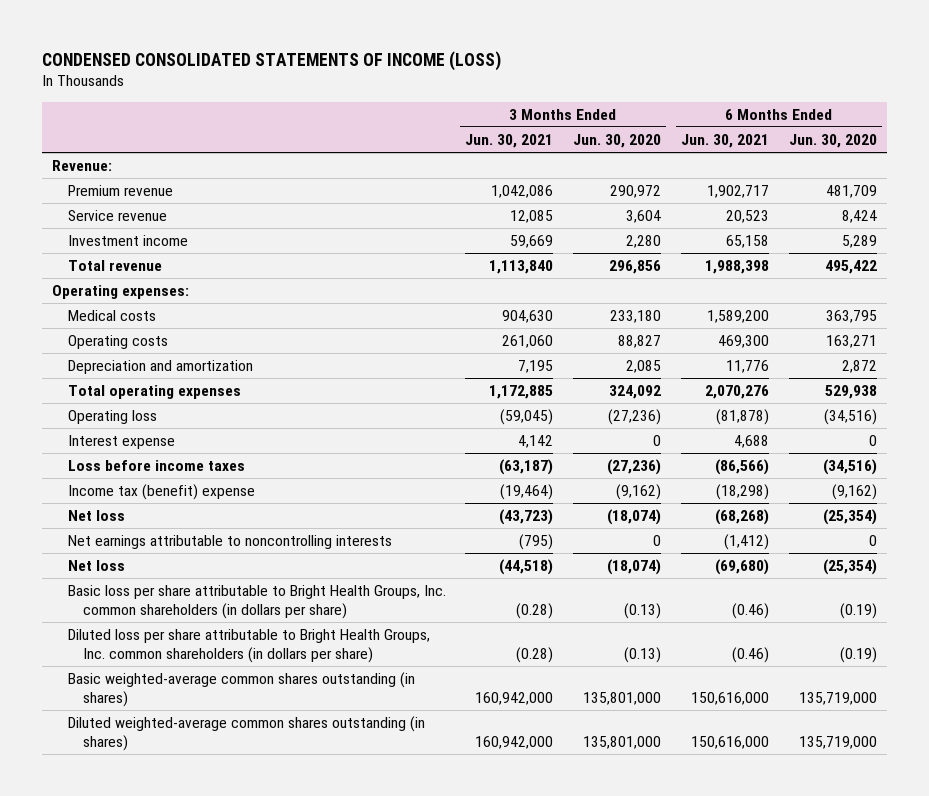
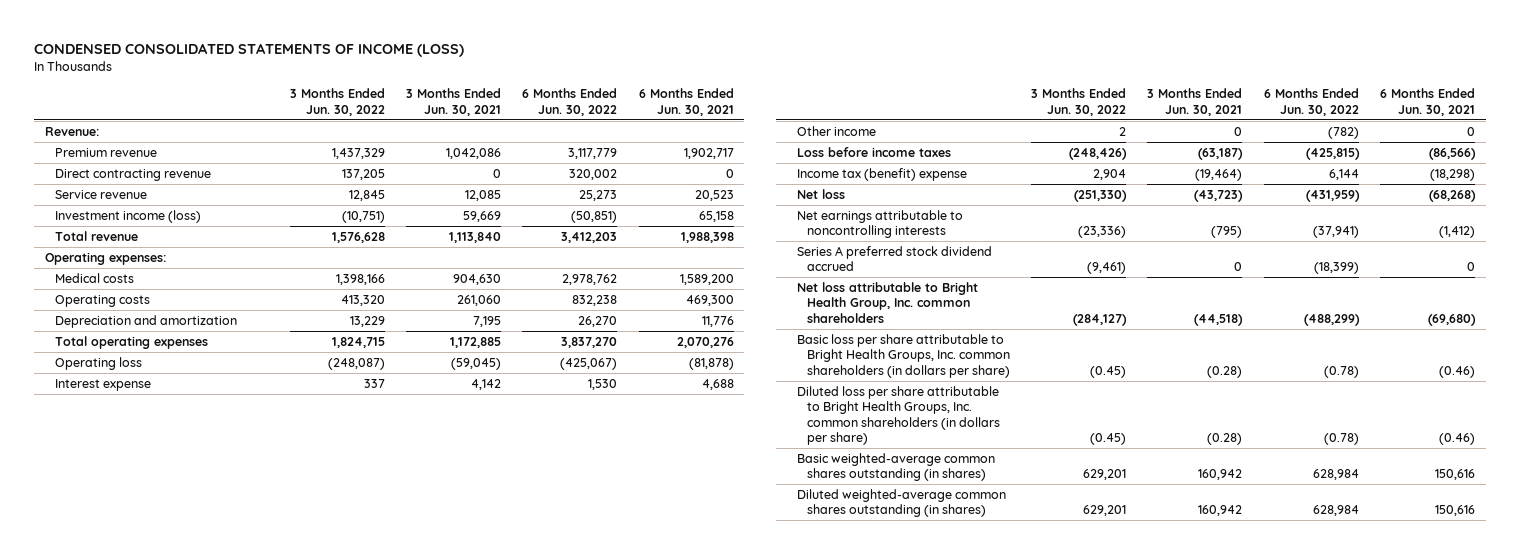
[573,133,662,148] Jun. 30, 2020 -> none
[789,133,878,148] Jun. 30, 2020 -> none
none -> [289,88,385,116] 3 Months Ended Jun. 30, 2022
none -> [522,88,618,116] 6 Months Ended Jun. 30, 2022
none -> [55,168,212,181] Direct contracting revenue
[67,235,188,247] Investment income -> [55,209,202,223] Investment income (loss)
none -> [796,125,876,136] Other income
none -> [796,245,992,272] Series A preferred stock dividend accrued
[67,560,125,572] Net loss -> [796,281,978,323] Net loss attributable to Bright Health Group, Inc. common shareholders
[475,691,554,705] 160,942,000 -> [1198,469,1243,481] 160,942
[691,691,770,705] 150,616,000 -> [1434,469,1475,481] 150,616
[475,735,554,749] 160,942,000 -> [1198,505,1243,517] 160,942
[691,735,770,749] 150,616,000 -> [1434,505,1475,517] 150,616

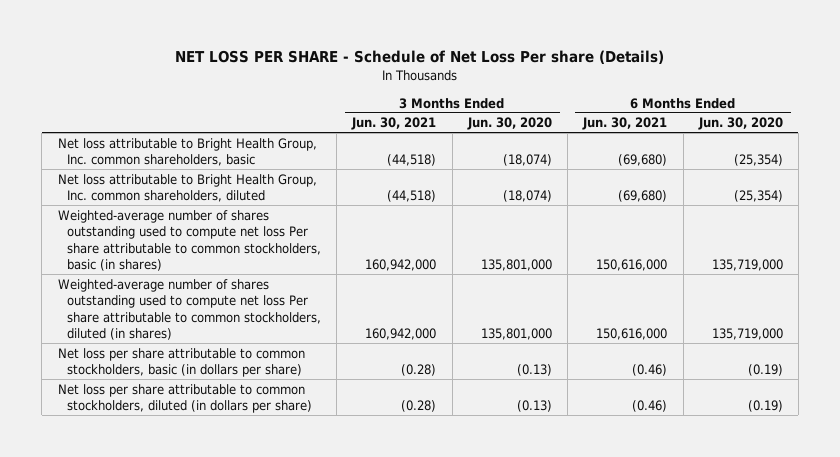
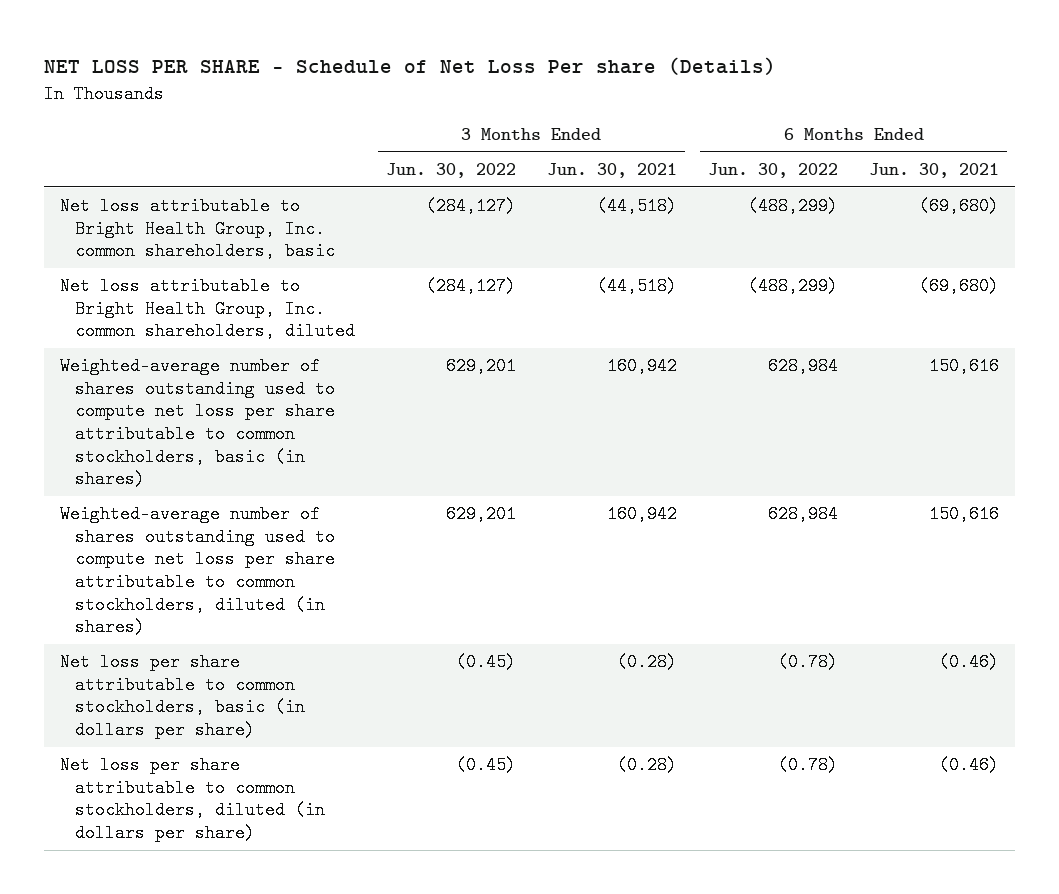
[466,117,552,131] Jun. 30, 2020 -> none
[697,117,783,131] Jun. 30, 2020 -> none
none -> [385,162,516,178] Jun. 30, 2022
none -> [708,162,839,178] Jun. 30, 2022
[57,209,322,272] Weighted-average number of shares outstanding used to compute net loss Per share attributable to common stockholders, basic (in shares) -> [59,357,335,489] Weighted-average number of shares outstanding used to compute net loss per share attributable to common stockholders, basic (in shares)
[365,259,437,272] 160,942,000 -> [607,357,678,376] 160,942
[596,259,668,272] 150,616,000 -> [929,357,1000,376] 150,616
[57,278,322,341] Weighted-average number of shares outstanding used to compute net loss Per share attributable to common stockholders, diluted (in shares) -> [59,505,335,637] Weighted-average number of shares outstanding used to compute net loss per share attributable to common stockholders, diluted (in shares)
[365,328,437,341] 160,942,000 -> [607,505,678,524] 160,942
[596,328,668,341] 150,616,000 -> [929,505,1000,524] 150,616

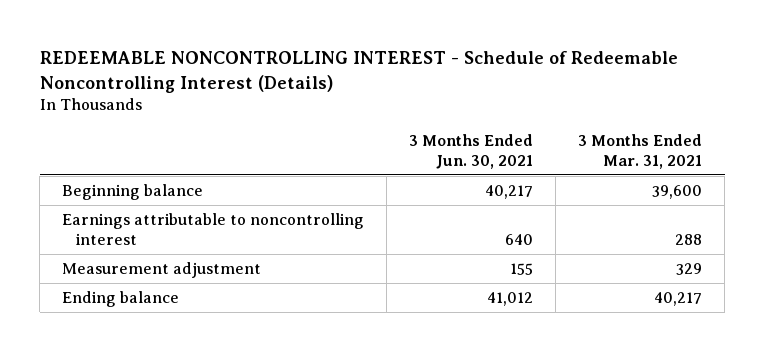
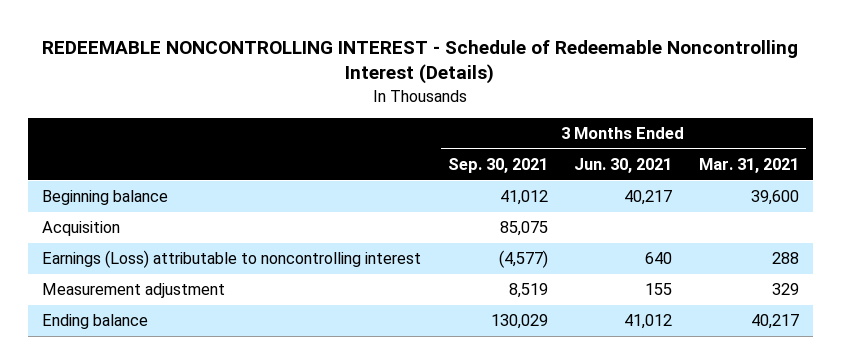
none -> [447,158,548,174] Sep. 30, 2021
none -> [41,221,120,237] Acquisition
[62,212,365,246] Earnings attributable to noncontrolling interest -> [41,250,421,269] Earnings (Loss) attributable to noncontrolling interest

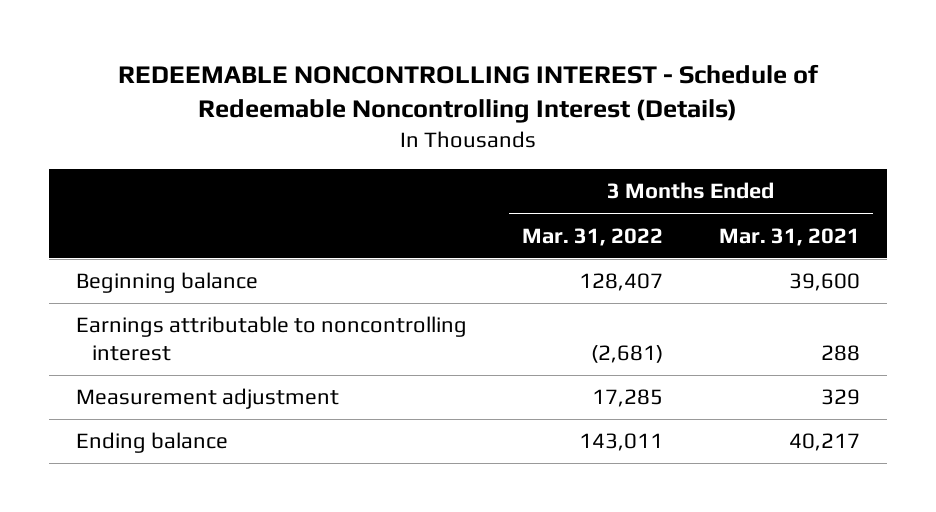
[447,158,548,174] Sep. 30, 2021 -> none
[574,158,673,174] Jun. 30, 2021 -> none
none -> [522,227,664,246] Mar. 31, 2022
[41,221,120,237] Acquisition -> none
[41,250,421,269] Earnings (Loss) attributable to noncontrolling interest -> [76,316,468,362] Earnings attributable to noncontrolling interest

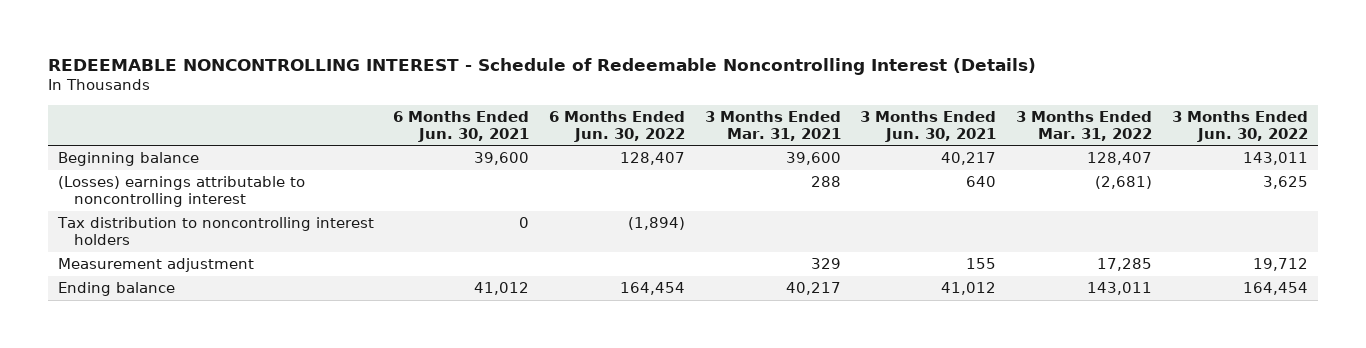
none -> [393,110,530,142] 6 Months Ended Jun. 30, 2021
none -> [549,110,686,142] 6 Months Ended Jun. 30, 2022
none -> [860,110,997,142] 3 Months Ended Jun. 30, 2021
none -> [1171,110,1308,142] 3 Months Ended Jun. 30, 2022
[76,316,468,362] Earnings attributable to noncontrolling interest -> [57,176,305,208] (Losses) earnings attributable to noncontrolling interest
none -> [56,217,374,246] Tax distribution to noncontrolling interest holders

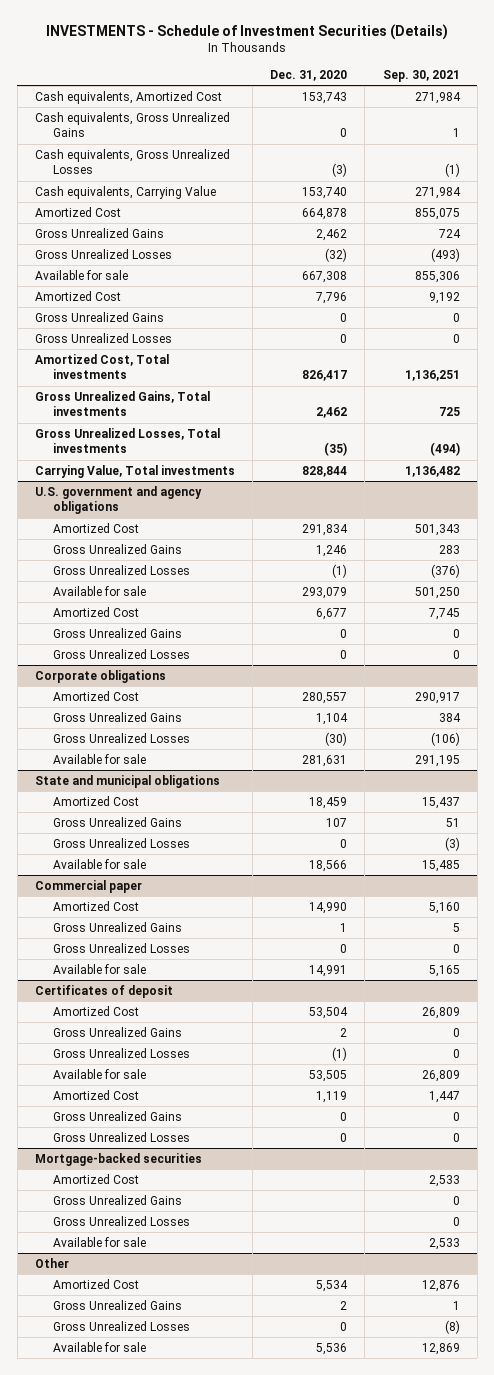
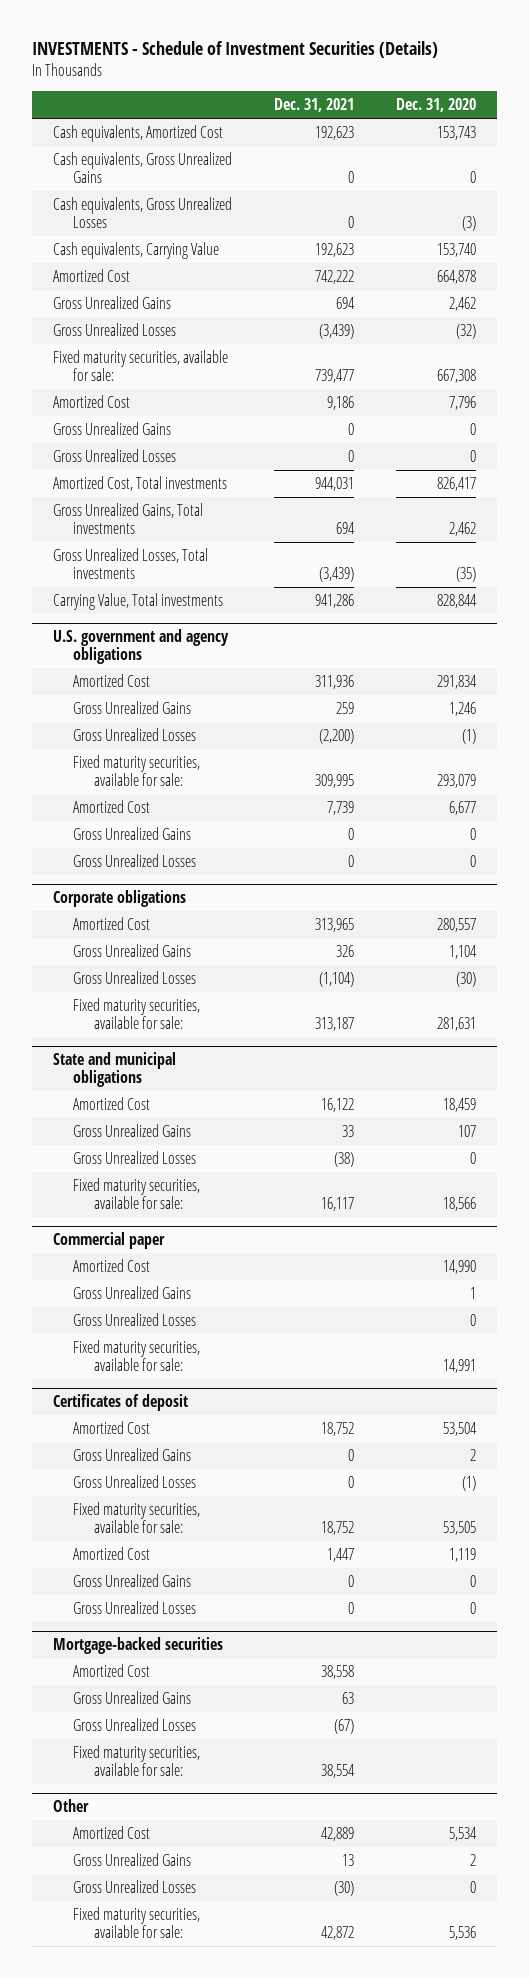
[382,70,460,83] Sep. 30, 2021 -> none
none -> [273,98,354,113] Dec. 31, 2021
[34,269,128,280] Available for sale -> [52,349,228,382] Fixed maturity securities, available for sale:
[53,585,147,596] Available for sale -> [73,754,201,787] Fixed maturity securities, available for sale:
[53,753,147,764] Available for sale -> [73,997,201,1030] Fixed maturity securities, available for sale:
[53,858,147,869] Available for sale -> [73,1177,201,1210] Fixed maturity securities, available for sale:
[53,963,147,974] Available for sale -> [73,1339,201,1372] Fixed maturity securities, available for sale:
[53,1068,147,1079] Available for sale -> [73,1501,201,1534] Fixed maturity securities, available for sale:
[53,1236,147,1247] Available for sale -> [73,1744,201,1777] Fixed maturity securities, available for sale:
[53,1341,147,1352] Available for sale -> [73,1906,201,1939] Fixed maturity securities, available for sale:

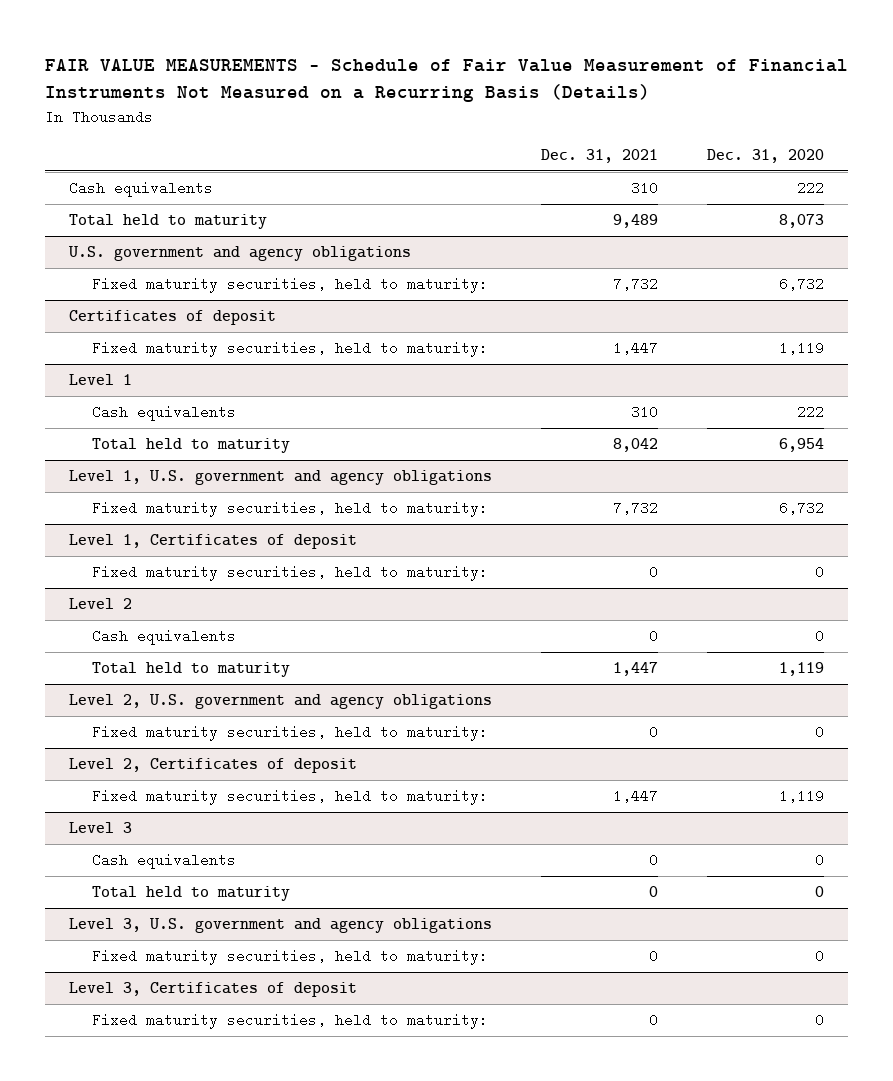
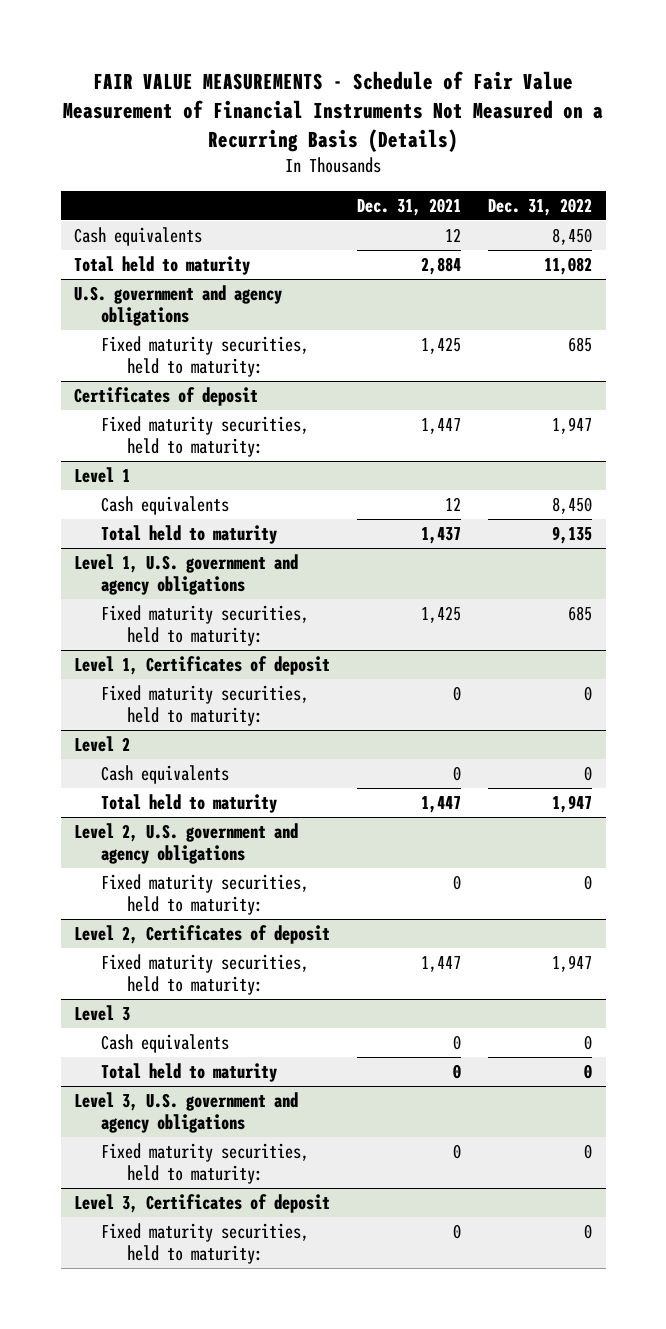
[706,148,824,163] Dec. 31, 2020 -> none
none -> [488,197,593,216] Dec. 31, 2022
[631,181,659,196] 310 -> [445,227,462,242] 12
[613,214,659,229] 9,489 -> [421,256,462,275] 2,884
[613,277,659,292] 7,732 -> [421,336,462,354] 1,425
[631,405,659,420] 310 -> [445,496,462,511] 12
[613,438,659,453] 8,042 -> [421,526,462,544] 1,437
[613,501,659,516] 7,732 -> [421,605,462,623] 1,425

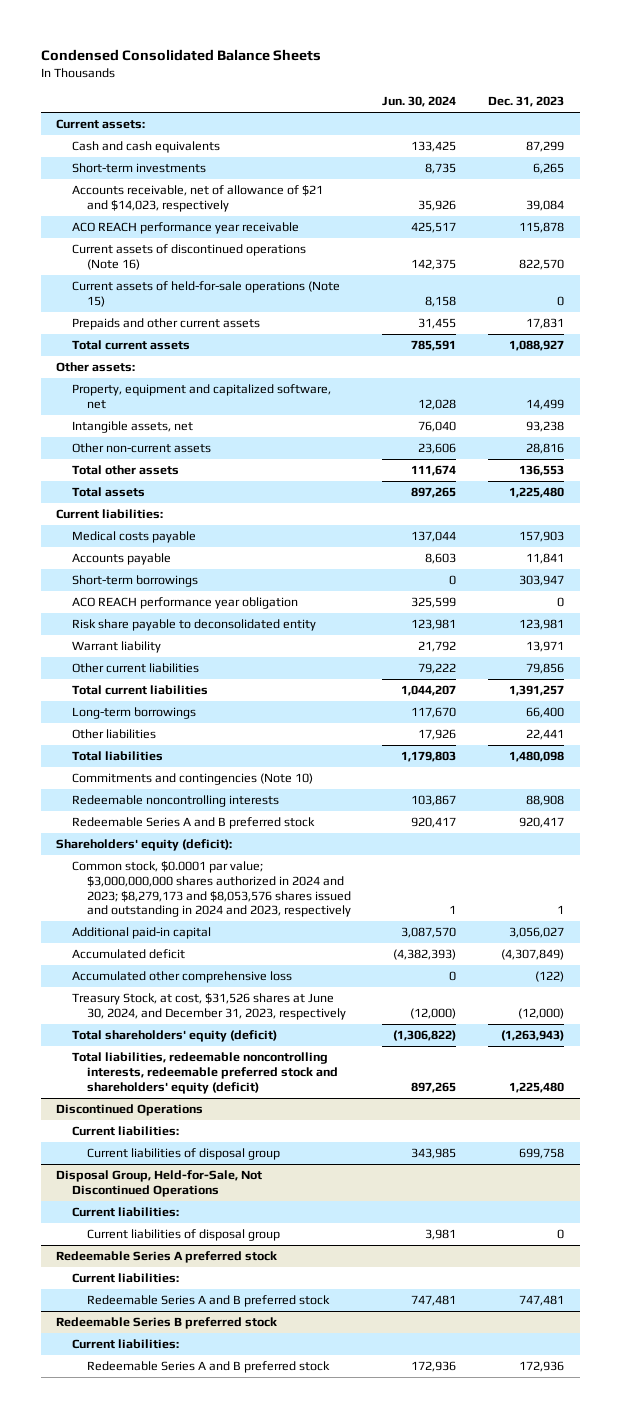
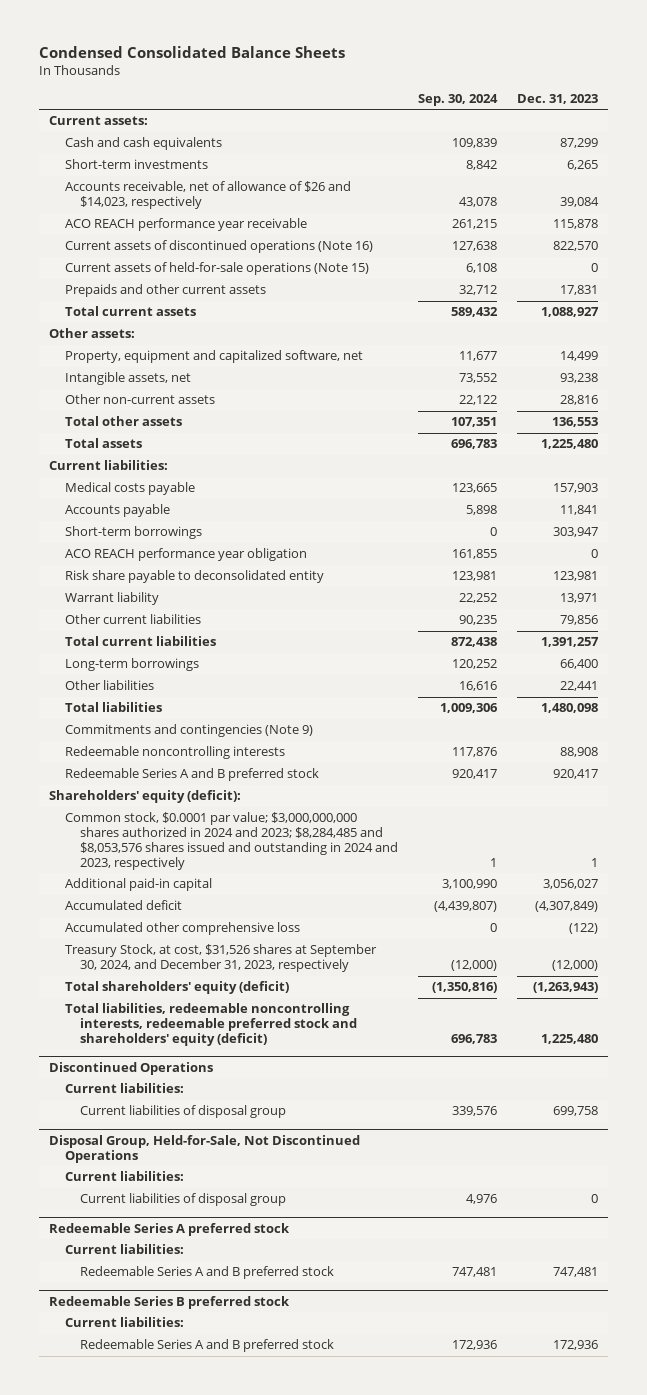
[382,96,457,108] Jun. 30, 2024 -> none
none -> [418,93,499,106] Sep. 30, 2024
[71,185,323,212] Accounts receivable, net of allowance of $21 and $14,023, respectively -> [64,181,351,210] Accounts receivable, net of allowance of $26 and $14,023, respectively
[71,773,313,786] Commitments and contingencies (Note 10) -> [64,724,313,738] Commitments and contingencies (Note 9)
[71,861,351,918] Common stock, $0.0001 par value; $3,000,000,000 shares authorized in 2024 and 2023; $8,279,173 and $8,053,576 shares issued and outstanding in 2024 and 2023, respectively -> [64,812,399,870] Common stock, $0.0001 par value; $3,000,000,000 shares authorized in 2024 and 2023; $8,284,485 and $8,053,576 shares issued and outstanding in 2024 and 2023, respectively
[71,993,346,1020] Treasury Stock, at cost, $31,526 shares at June 30, 2024, and December 31, 2023, respectively -> [64,944,377,973] Treasury Stock, at cost, $31,526 shares at September 30, 2024, and December 31, 2023, respectively

